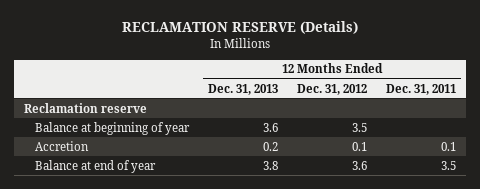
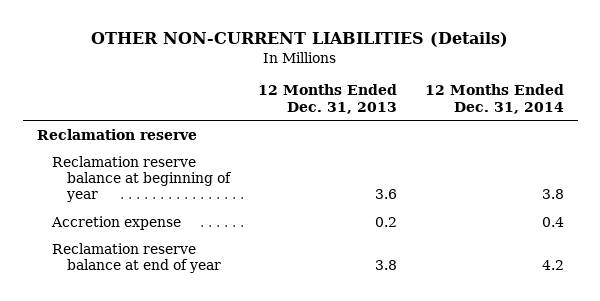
[122,21,359,35] RECLAMATION RESERVE (Details) -> [91,32,509,48] OTHER NON-CURRENT LIABILITIES (Details)
[297,83,368,95] Dec. 31, 2012 -> none
[386,83,457,95] Dec. 31, 2011 -> none
none -> [424,84,564,114] 12 Months Ended Dec. 31, 2014
[35,121,191,135] Balance at beginning of year -> [51,155,232,203] Reclamation reserve balance at beginning of year
[35,140,90,151] Accretion -> [50,215,181,230] Accretion expense
[35,159,157,173] Balance at end of year -> [51,242,221,273] Reclamation reserve balance at end of year

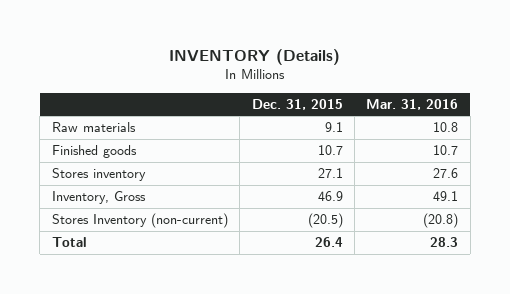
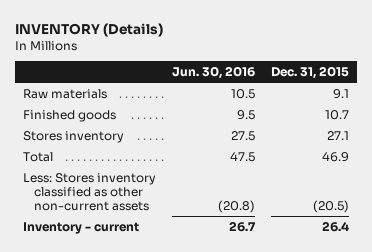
[366,98,459,110] Mar. 31, 2016 -> none
none -> [172,66,256,80] Jun. 30, 2016
[51,191,146,205] Inventory, Gross -> [23,151,54,162] Total
[51,213,228,229] Stores Inventory (non-current) -> [23,172,157,211] Less: Stores inventory classified as other non-current assets
[51,237,87,248] Total -> [23,221,140,234] Inventory - current

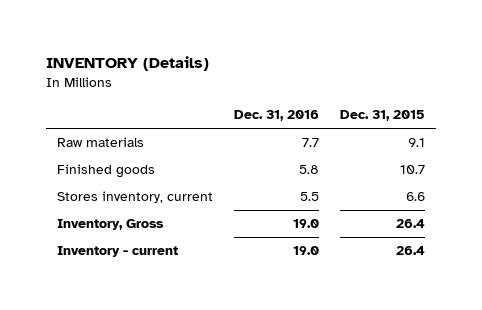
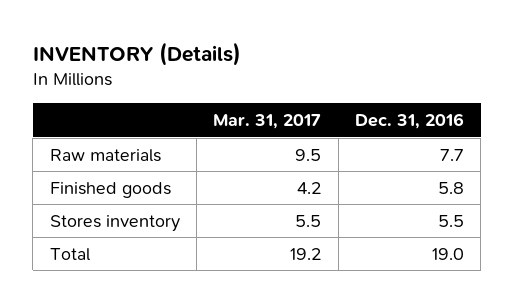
[340,110,426,122] Dec. 31, 2015 -> none
none -> [213,114,322,130] Mar. 31, 2017
[56,246,178,258] Inventory - current -> none
[56,191,213,204] Stores inventory, current -> [49,214,180,232] Stores inventory
[56,219,164,231] Inventory, Gross -> [49,247,90,261] Total

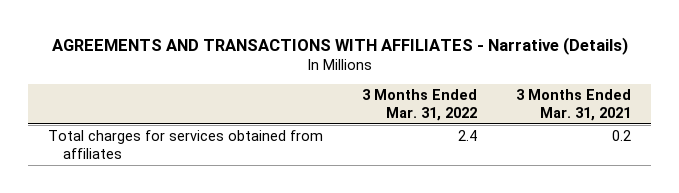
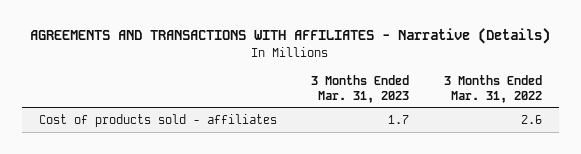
[516,89,632,121] 3 Months Ended Mar. 31, 2021 -> none
none -> [311,75,410,103] 3 Months Ended Mar. 31, 2023
[47,130,323,159] Total charges for services obtained from affiliates -> none
none -> [38,114,277,128] Cost of products sold - affiliates

